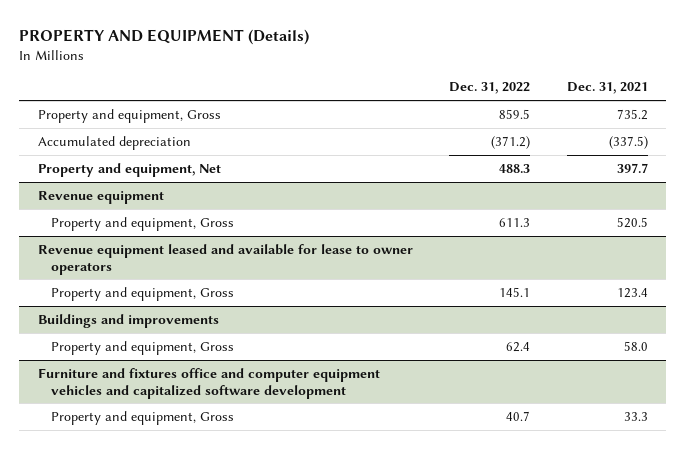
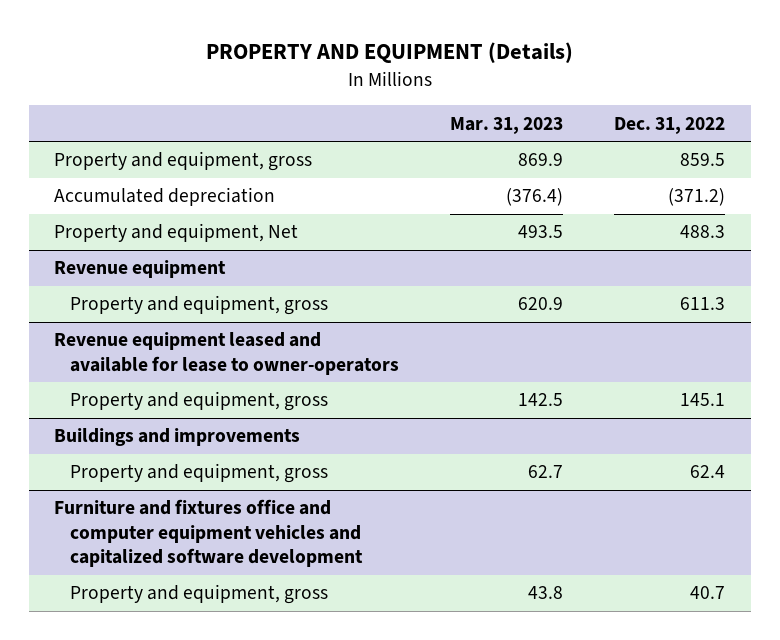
[566,82,648,95] Dec. 31, 2021 -> none
none -> [450,116,564,134] Mar. 31, 2023
[37,108,221,123] Property and equipment, Gross -> [54,151,313,172] Property and equipment, gross
[50,216,234,231] Property and equipment, Gross -> [70,295,329,316] Property and equipment, gross
[37,243,413,275] Revenue equipment leased and available for lease to owner operators -> [54,332,400,375] Revenue equipment leased and available for lease to owner-operators
[50,286,234,301] Property and equipment, Gross -> [70,391,329,412] Property and equipment, gross
[50,340,234,355] Property and equipment, Gross -> [70,463,329,484] Property and equipment, gross
[50,410,234,425] Property and equipment, Gross -> [70,584,329,605] Property and equipment, gross

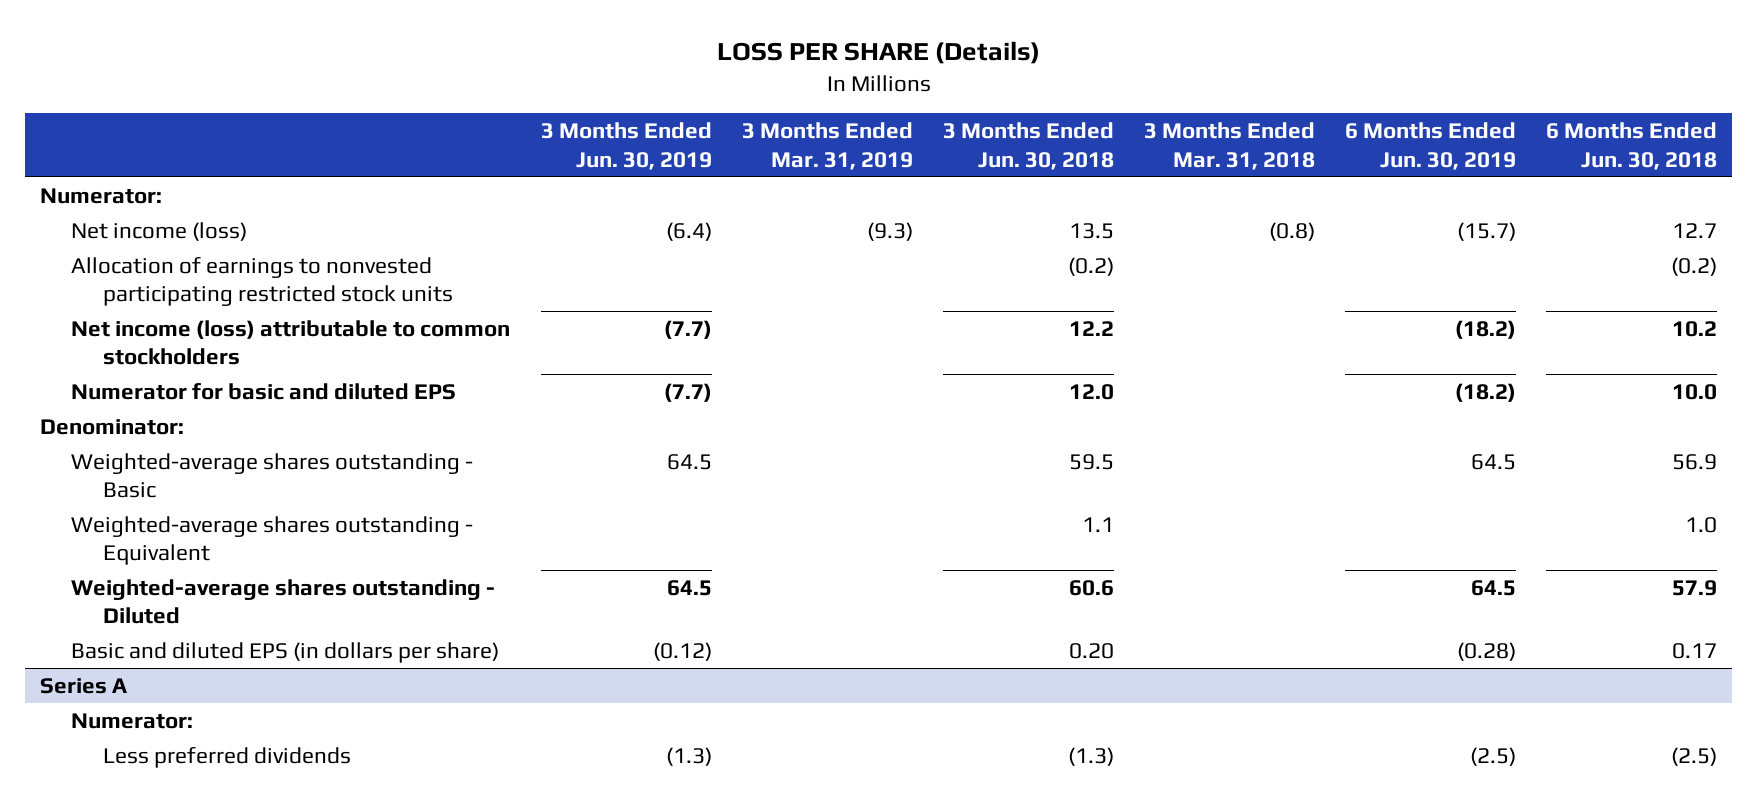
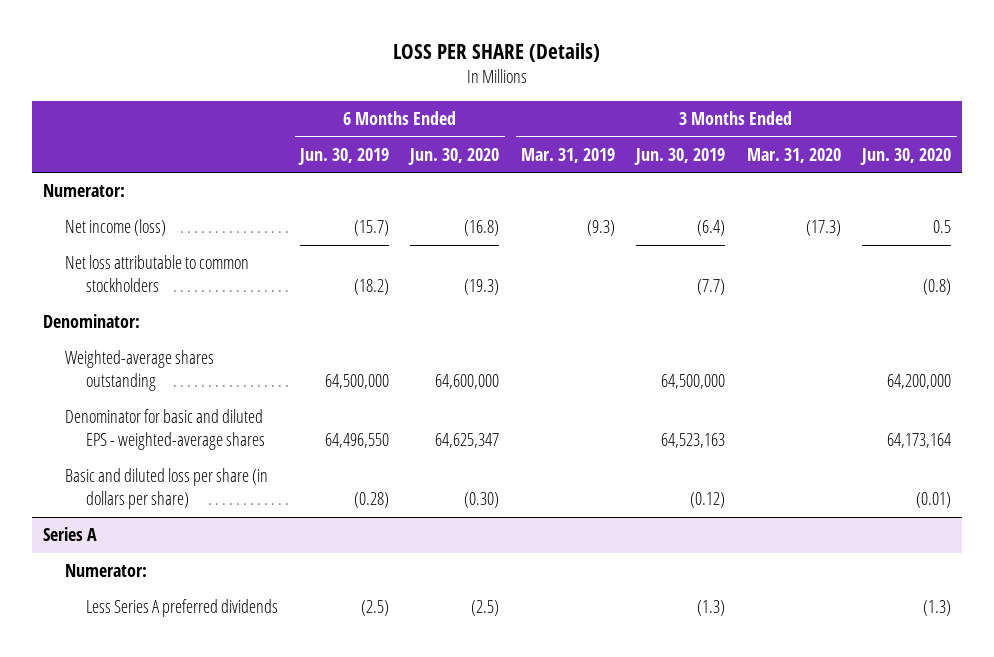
[942,122,1114,170] 3 Months Ended Jun. 30, 2018 -> none
[1143,122,1315,170] 3 Months Ended Mar. 31, 2018 -> none
[1545,122,1717,170] 6 Months Ended Jun. 30, 2018 -> none
none -> [408,147,500,165] Jun. 30, 2020
none -> [746,147,841,163] Mar. 31, 2020
none -> [860,147,952,165] Jun. 30, 2020
[71,256,453,307] Allocation of earnings to nonvested participating restricted stock units -> none
[71,382,457,400] Numerator for basic and diluted EPS -> none
[71,319,511,366] Net income (loss) attributable to common stockholders -> [64,255,249,292] Net loss attributable to common stockholders
[71,515,474,566] Weighted-average shares outstanding - Equivalent -> none
[71,578,496,625] Weighted-average shares outstanding - Diluted -> none
[71,452,474,499] Weighted-average shares outstanding - Basic -> [64,350,214,391] Weighted-average shares outstanding
[666,453,712,470] 64.5 -> [661,373,726,389] 64,500,000
[1470,453,1516,470] 64.5 -> [324,373,389,389] 64,500,000
none -> [64,409,266,450] Denominator for basic and diluted EPS - weighted-average shares
[71,641,500,663] Basic and diluted EPS (in dollars per share) -> [64,468,268,509] Basic and diluted loss per share (in dollars per share)
[102,746,351,768] Less preferred dividends -> [86,599,279,618] Less Series A preferred dividends

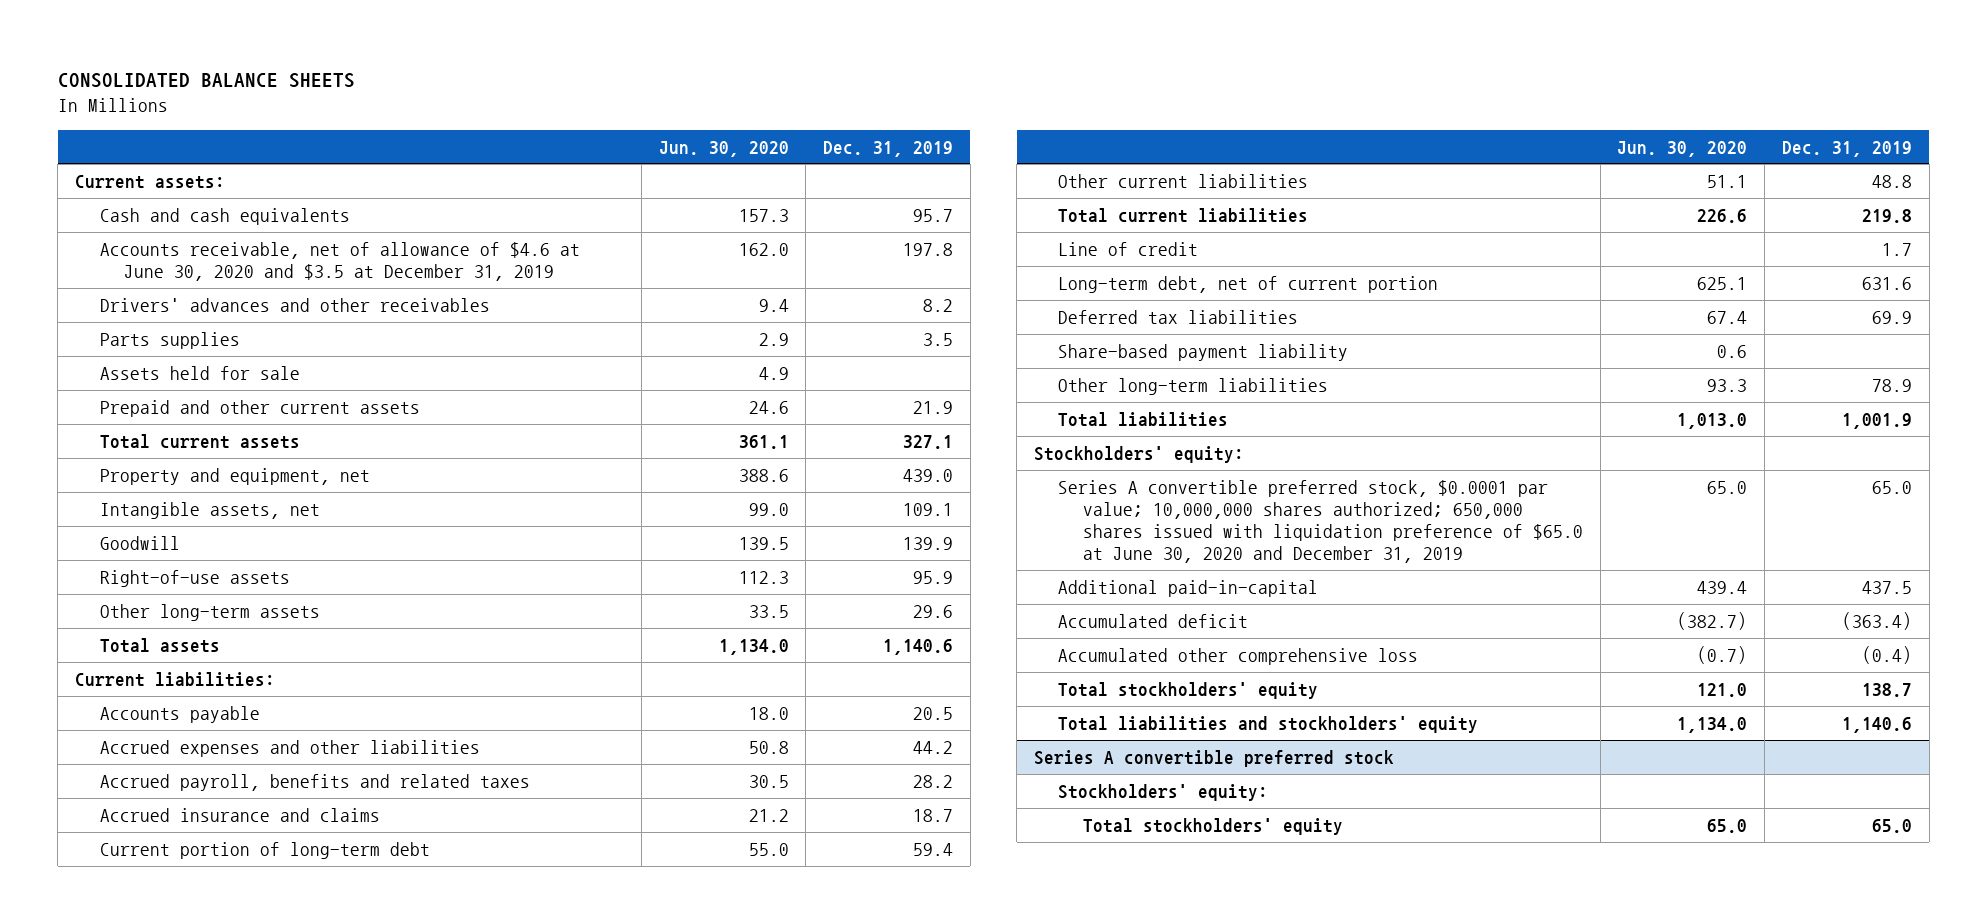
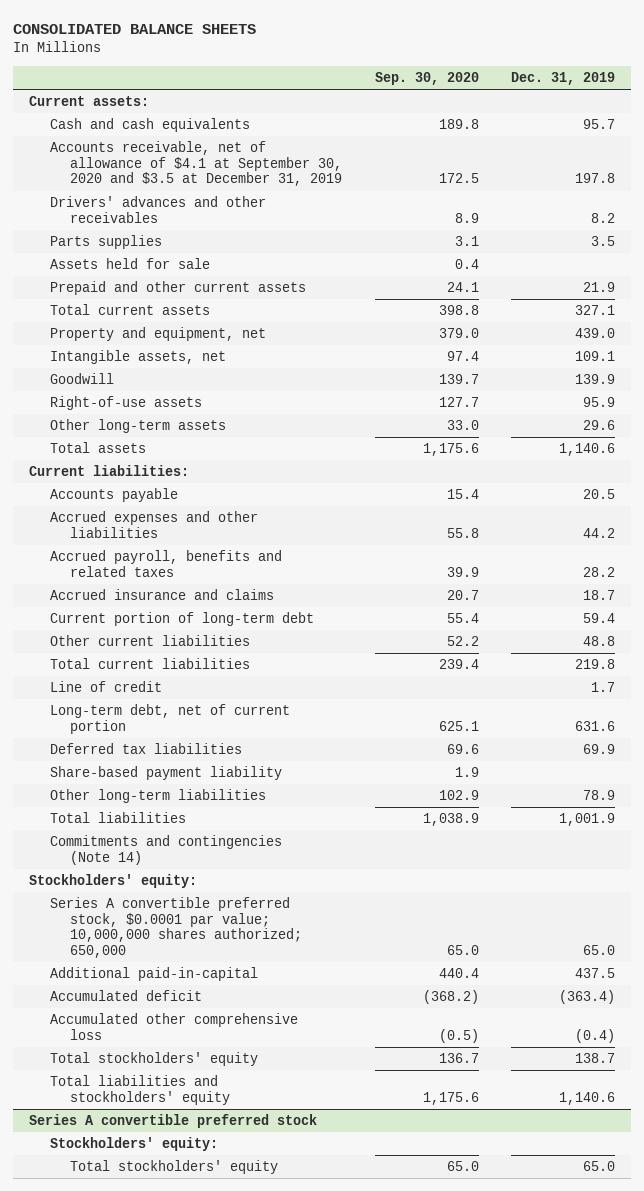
[658,140,789,157] Jun. 30, 2020 -> none
none -> [374,71,479,85] Sep. 30, 2020
[99,241,580,281] Accounts receivable, net of allowance of $4.6 at June 30, 2020 and $3.5 at December 31, 2019 -> [49,141,342,187] Accounts receivable, net of allowance of $4.1 at September 30, 2020 and $3.5 at December 31, 2019
none -> [49,835,282,865] Commitments and contingencies (Note 14)
[1058,479,1583,564] Series A convertible preferred stock, $0.0001 par value; 10,000,000 shares authorized; 650,000 shares issued with liquidation preference of $65.0 at June 30, 2020 and December 31, 2019 -> [49,897,302,958] Series A convertible preferred stock, $0.0001 par value; 10,000,000 shares authorized; 650,000

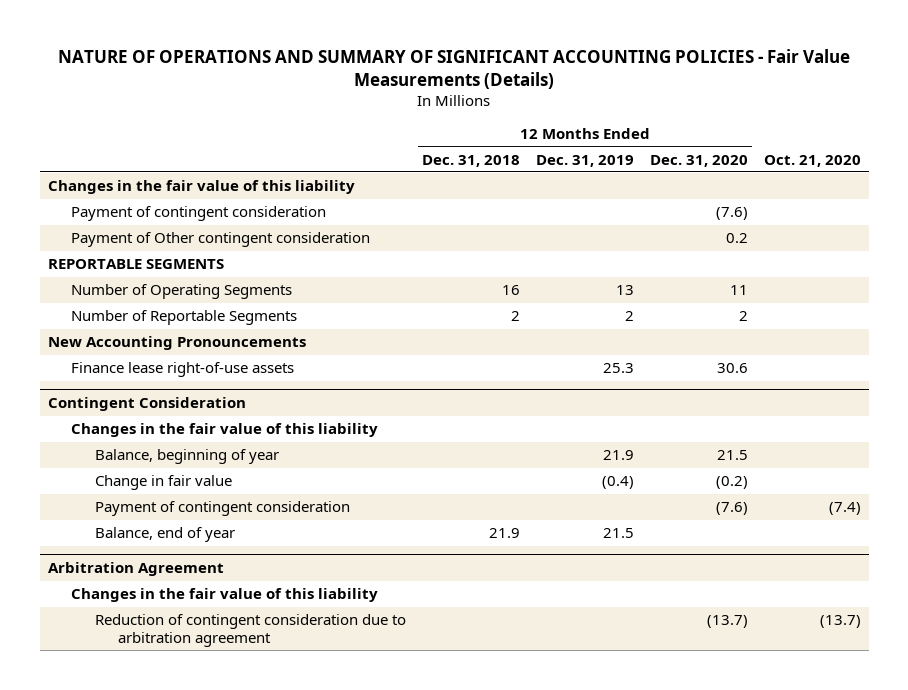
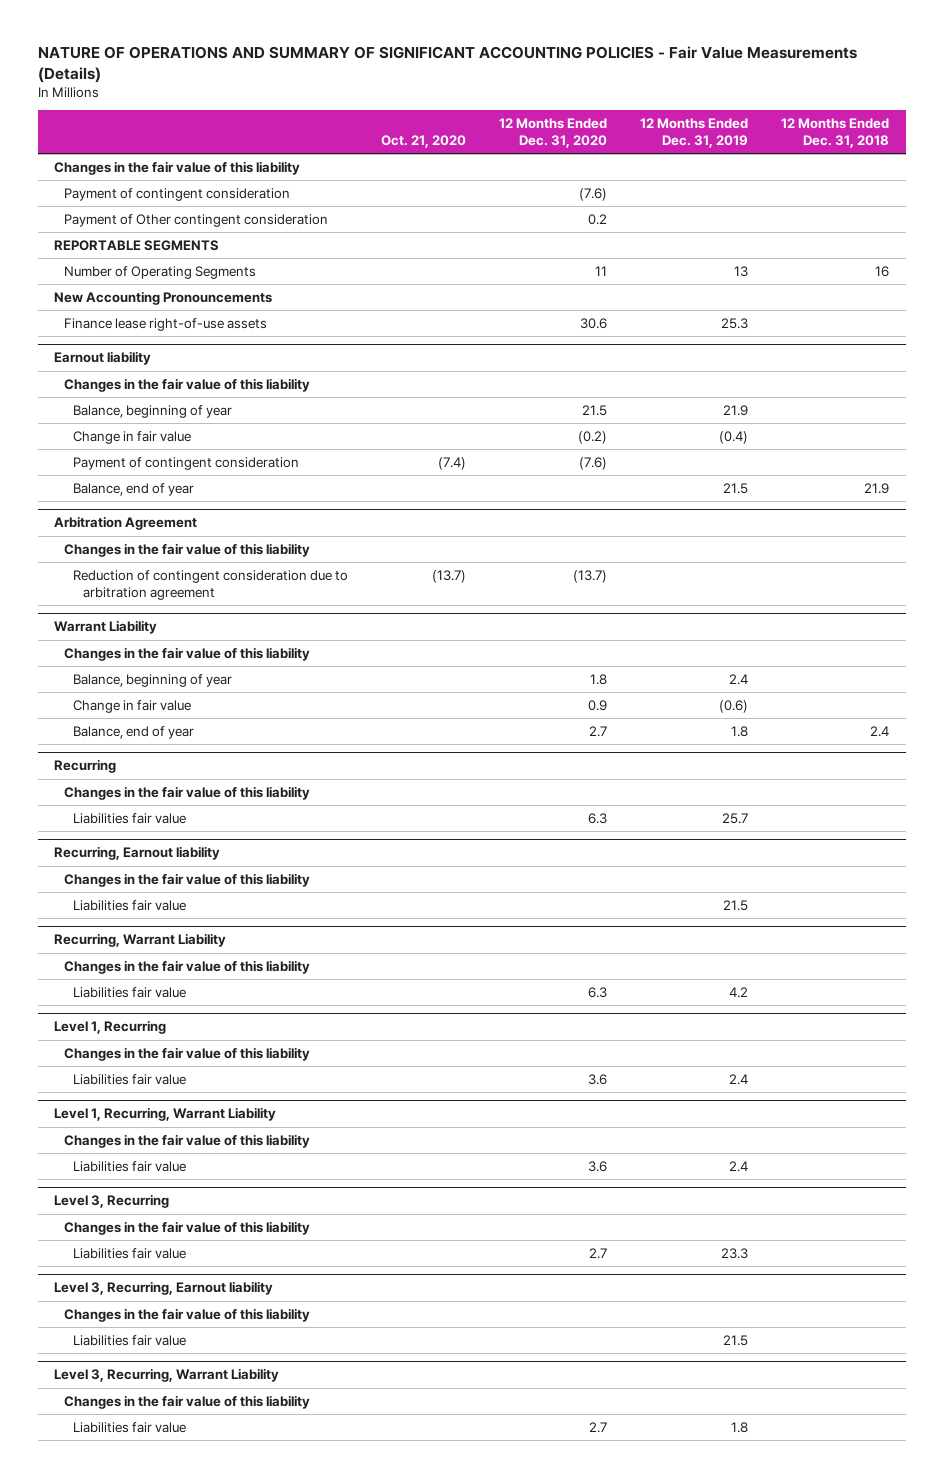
[71,310,298,326] Number of Reportable Segments -> none
[47,397,246,412] Contingent Consideration -> [54,351,152,366] Earnout liability
none -> [54,620,158,635] Warrant Liability
none -> [63,646,310,661] Changes in the fair value of this liability
none -> [73,673,233,687] Balance, beginning of year
none -> [73,699,192,713] Change in fair value
none -> [73,725,195,739] Balance, end of year
none -> [54,759,117,774] Recurring
none -> [63,785,310,800] Changes in the fair value of this liability
none -> [73,812,187,824] Liabilities fair value
none -> [54,846,221,861] Recurring, Earnout liability
none -> [63,872,310,887] Changes in the fair value of this liability
none -> [73,899,187,911] Liabilities fair value
none -> [54,933,227,948] Recurring, Warrant Liability
none -> [63,959,310,974] Changes in the fair value of this liability
none -> [73,986,187,998] Liabilities fair value
none -> [54,1020,167,1035] Level 1, Recurring
none -> [63,1046,310,1061] Changes in the fair value of this liability
none -> [73,1073,187,1085] Liabilities fair value
none -> [54,1107,277,1122] Level 1, Recurring, Warrant Liability
none -> [63,1133,310,1148] Changes in the fair value of this liability
none -> [73,1160,187,1172] Liabilities fair value
none -> [54,1194,170,1209] Level 3, Recurring
none -> [63,1220,310,1235] Changes in the fair value of this liability
none -> [73,1247,187,1259] Liabilities fair value
none -> [54,1281,274,1296] Level 3, Recurring, Earnout liability
none -> [63,1307,310,1322] Changes in the fair value of this liability
none -> [73,1334,187,1346] Liabilities fair value
none -> [54,1368,280,1383] Level 3, Recurring, Warrant Liability
none -> [63,1394,310,1409] Changes in the fair value of this liability
none -> [73,1421,187,1433] Liabilities fair value

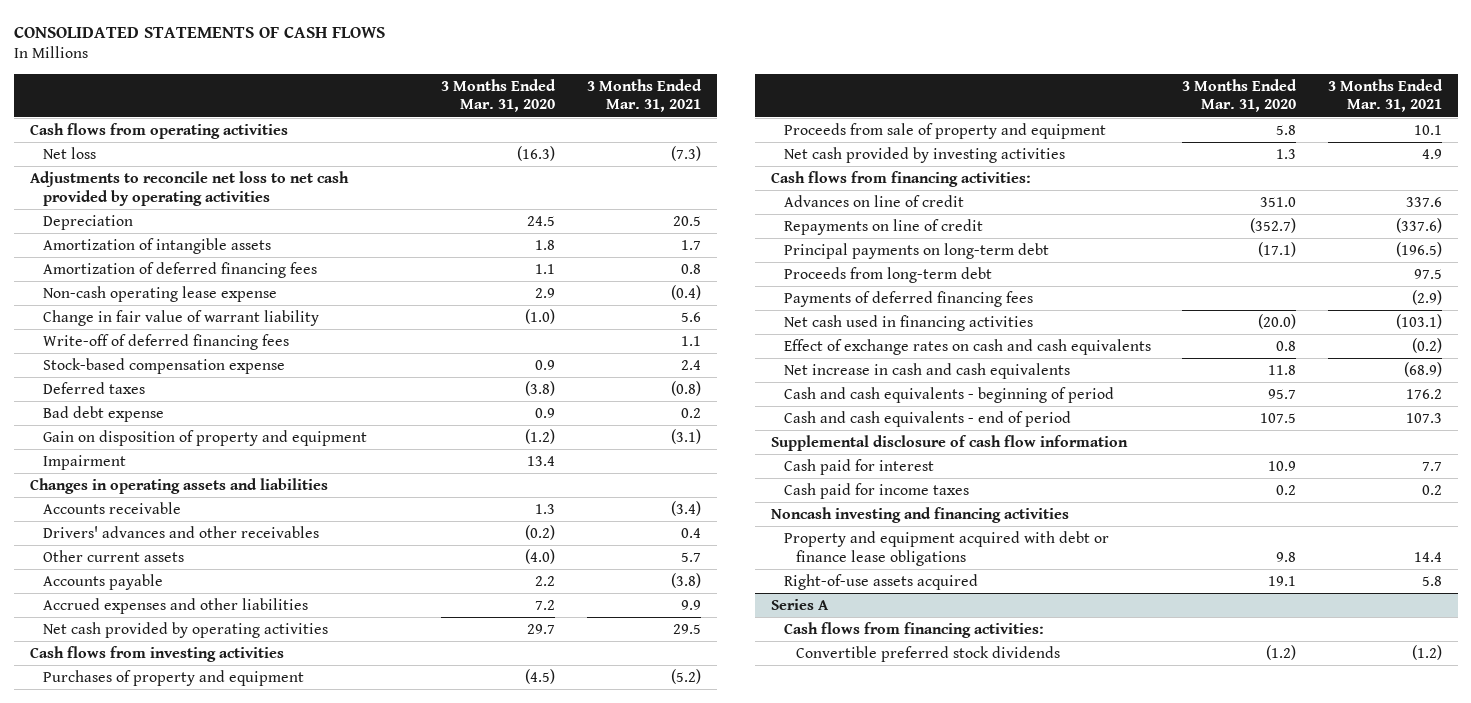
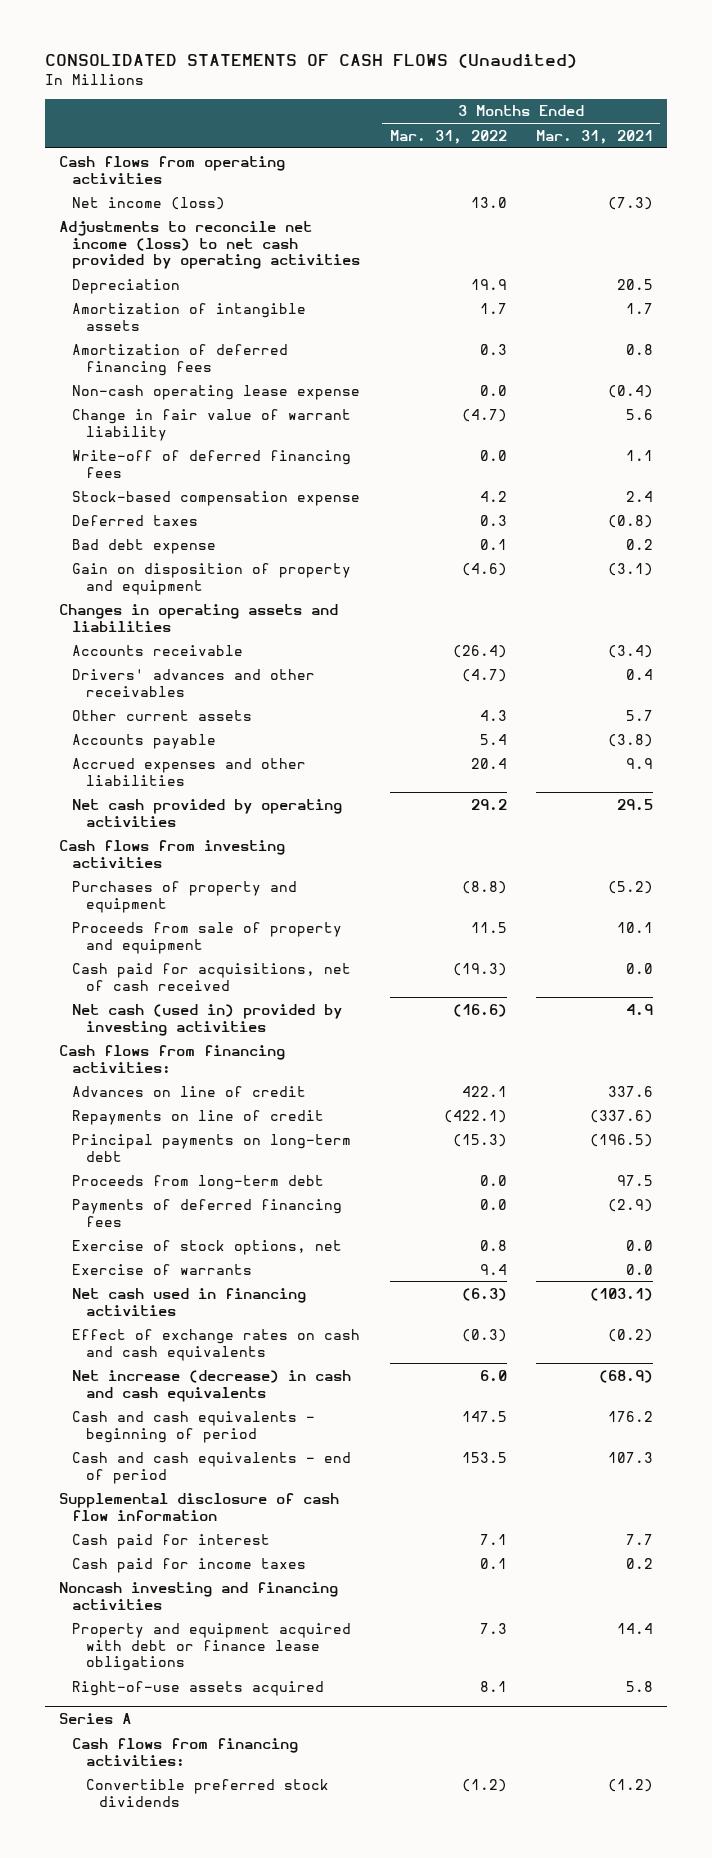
[13,26,385,38] CONSOLIDATED STATEMENTS OF CASH FLOWS -> [44,54,577,69] CONSOLIDATED STATEMENTS OF CASH FLOWS (Unaudited)
[441,78,557,113] 3 Months Ended Mar. 31, 2020 -> none
none -> [389,129,507,144] Mar. 31, 2022
[42,146,96,159] Net loss -> [72,196,226,210] Net income (loss)
[29,170,349,206] Adjustments to reconcile net loss to net cash provided by operating activities -> [59,220,361,270] Adjustments to reconcile net income (loss) to net cash provided by operating activities
[42,454,126,470] Impairment -> none
none -> [72,962,352,991] Cash paid for acquisitions, net of cash received
[783,146,1065,163] Net cash provided by investing activities -> [72,1003,343,1036] Net cash (used in) provided by investing activities
none -> [72,1239,343,1255] Exercise of stock options, net
none -> [72,1263,253,1275] Exercise of warrants
[783,362,1070,379] Net increase in cash and cash equivalents -> [72,1369,352,1402] Net increase (decrease) in cash and cash equivalents

